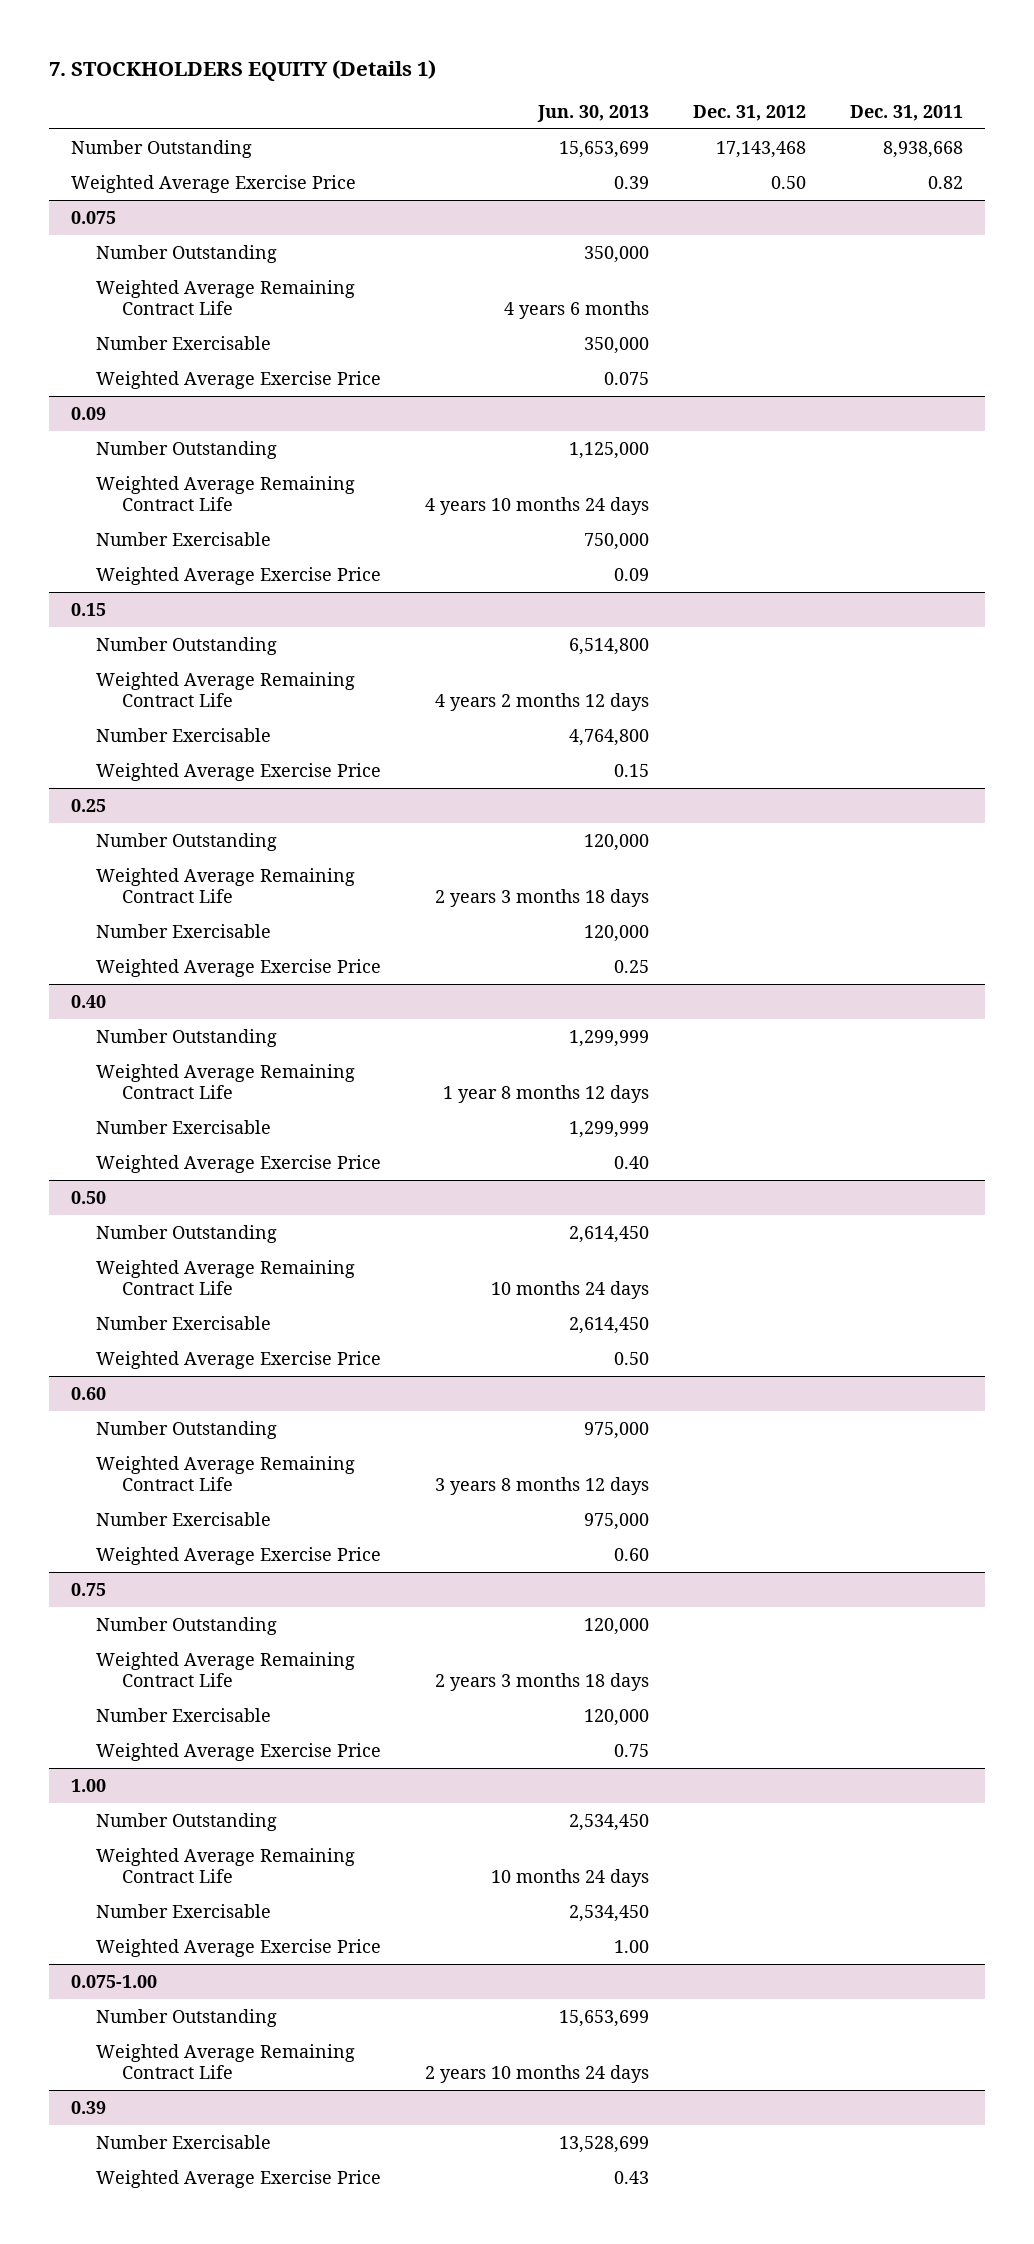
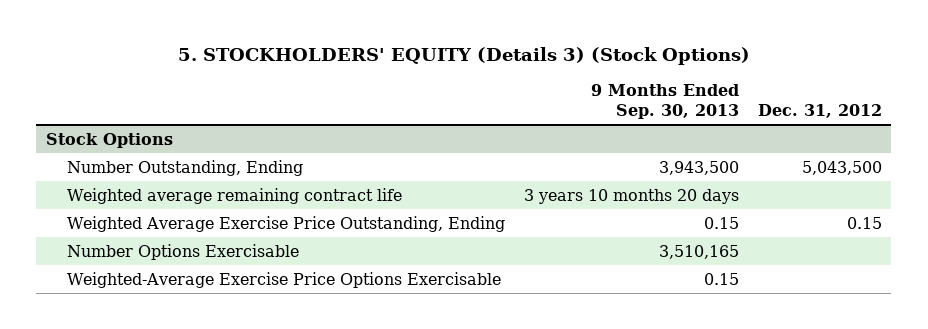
[48,60,436,82] 7. STOCKHOLDERS EQUITY (Details 1) -> [177,46,750,65] 5. STOCKHOLDERS' EQUITY (Details 3) (Stock Options)
[537,104,650,122] Jun. 30, 2013 -> none
[849,104,963,121] Dec. 31, 2011 -> none
none -> [591,83,740,120] 9 Months Ended Sep. 30, 2013
[70,139,252,158] Number Outstanding -> none
[70,174,356,193] Weighted Average Exercise Price -> none
[70,210,116,224] 0.075 -> none
[96,244,278,263] Number Outstanding -> none
[96,279,356,316] Weighted Average Remaining Contract Life -> none
[96,335,272,350] Number Exercisable -> none
[96,370,382,389] Weighted Average Exercise Price -> none
[70,406,106,420] 0.09 -> none
[96,440,278,459] Number Outstanding -> none
[96,475,356,512] Weighted Average Remaining Contract Life -> none
[96,531,272,546] Number Exercisable -> none
[96,566,382,585] Weighted Average Exercise Price -> none
[70,602,106,616] 0.15 -> none
[96,636,278,655] Number Outstanding -> none
[96,671,356,708] Weighted Average Remaining Contract Life -> none
[96,727,272,742] Number Exercisable -> none
[96,762,382,781] Weighted Average Exercise Price -> none
[70,798,106,812] 0.25 -> none
[96,832,278,851] Number Outstanding -> none
[96,867,356,904] Weighted Average Remaining Contract Life -> none
[96,923,272,938] Number Exercisable -> none
[96,958,382,977] Weighted Average Exercise Price -> none
[70,994,106,1008] 0.40 -> none
[96,1028,278,1047] Number Outstanding -> none
[96,1063,356,1100] Weighted Average Remaining Contract Life -> none
[96,1119,272,1134] Number Exercisable -> none
[96,1154,382,1173] Weighted Average Exercise Price -> none
[70,1190,106,1204] 0.50 -> none
[96,1224,278,1243] Number Outstanding -> none
[96,1259,356,1296] Weighted Average Remaining Contract Life -> none
[96,1315,272,1330] Number Exercisable -> none
[96,1350,382,1369] Weighted Average Exercise Price -> none
[70,1386,106,1400] 0.60 -> none
[96,1420,278,1439] Number Outstanding -> none
[96,1455,356,1492] Weighted Average Remaining Contract Life -> none
[96,1511,272,1526] Number Exercisable -> none
[96,1546,382,1565] Weighted Average Exercise Price -> none
[70,1582,106,1596] 0.75 -> none
[96,1616,278,1635] Number Outstanding -> none
[96,1651,356,1688] Weighted Average Remaining Contract Life -> none
[96,1707,272,1722] Number Exercisable -> none
[96,1742,382,1761] Weighted Average Exercise Price -> none
[70,1778,106,1792] 1.00 -> none
[96,1812,278,1831] Number Outstanding -> none
[96,1847,356,1884] Weighted Average Remaining Contract Life -> none
[96,1903,272,1918] Number Exercisable -> none
[96,1938,382,1957] Weighted Average Exercise Price -> none
[70,1974,157,1988] 0.075-1.00 -> none
[96,2008,278,2027] Number Outstanding -> none
[96,2043,356,2080] Weighted Average Remaining Contract Life -> none
[70,2100,106,2114] 0.39 -> none
[96,2134,272,2149] Number Exercisable -> none
[96,2169,382,2188] Weighted Average Exercise Price -> none
none -> [45,132,173,148] Stock Options
none -> [67,159,304,176] Number Outstanding, Ending
none -> [67,187,403,204] Weighted average remaining contract life
none -> [67,215,506,232] Weighted Average Exercise Price Outstanding, Ending
none -> [67,243,300,260] Number Options Exercisable
none -> [67,271,502,288] Weighted-Average Exercise Price Options Exercisable

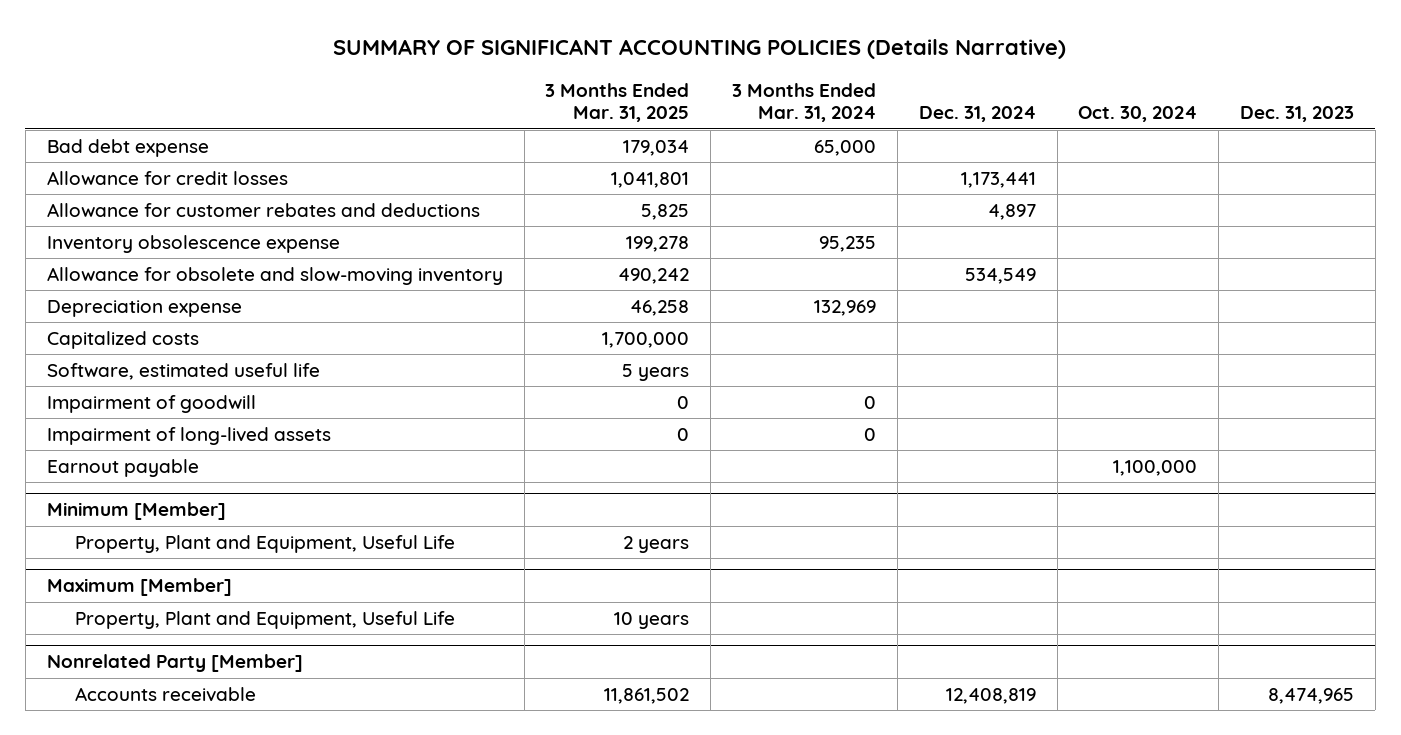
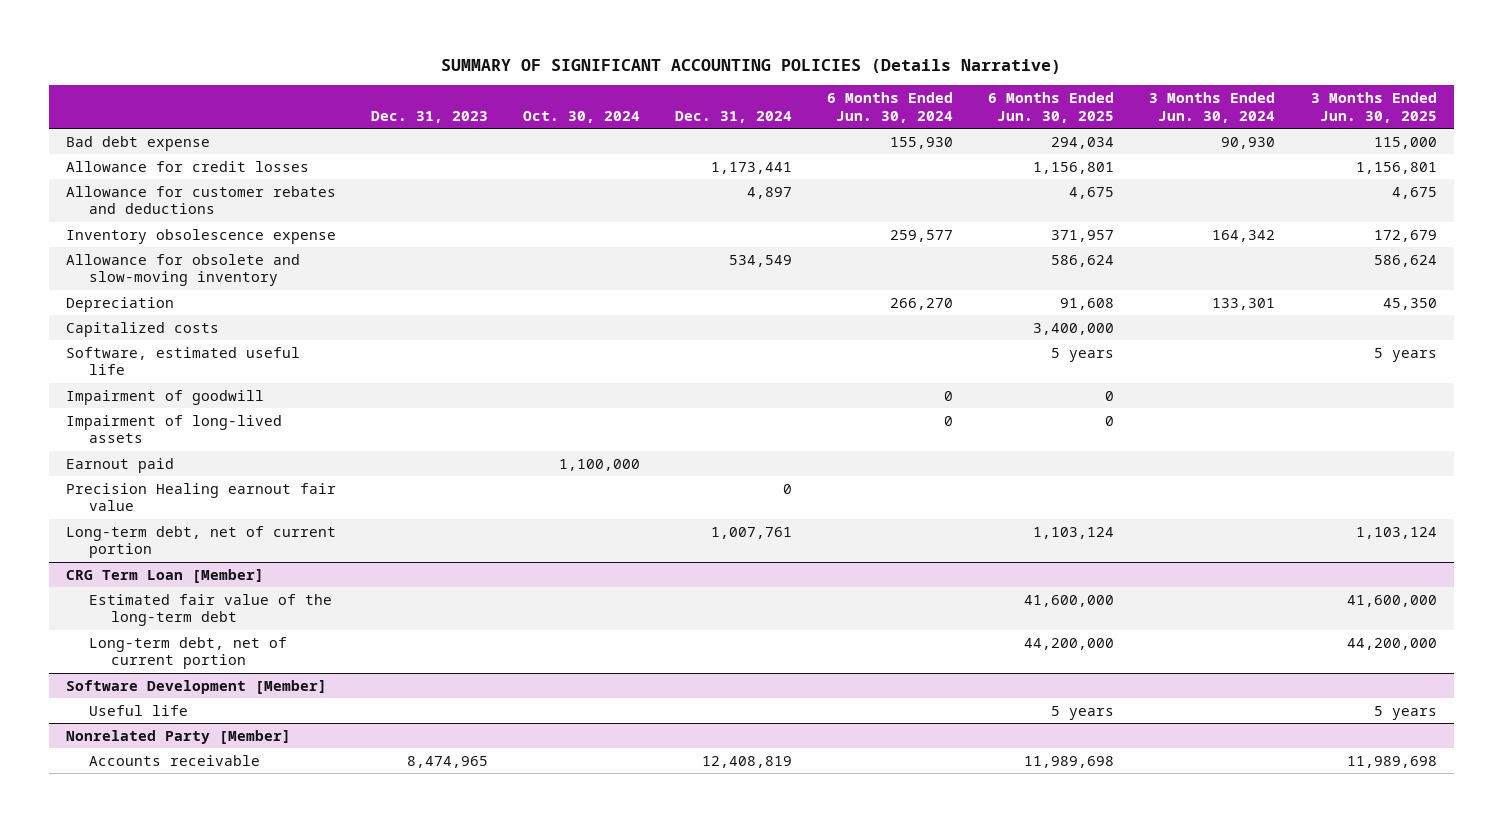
[545,82,690,123] 3 Months Ended Mar. 31, 2025 -> none
[732,82,877,123] 3 Months Ended Mar. 31, 2024 -> none
none -> [827,92,954,123] 6 Months Ended Jun. 30, 2024
none -> [988,92,1115,123] 6 Months Ended Jun. 30, 2025
none -> [1149,92,1276,123] 3 Months Ended Jun. 30, 2024
none -> [1310,92,1437,123] 3 Months Ended Jun. 30, 2025
[46,299,242,317] Depreciation expense -> [66,296,175,312] Depreciation
[46,458,199,477] Earnout payable -> none
[46,502,226,521] Minimum [Member] -> none
[74,534,455,553] Property, Plant and Equipment, Useful Life -> none
[46,578,232,597] Maximum [Member] -> none
[74,610,455,629] Property, Plant and Equipment, Useful Life -> none
none -> [66,457,175,473] Earnout paid
none -> [66,482,337,512] Precision Healing earnout fair value
none -> [66,525,337,559] Long-term debt, net of current portion
none -> [66,568,265,583] CRG Term Loan [Member]
none -> [88,593,332,627] Estimated fair value of the long-term debt
none -> [88,636,287,670] Long-term debt, net of current portion
none -> [66,679,328,694] Software Development [Member]
none -> [88,704,188,716] Useful life

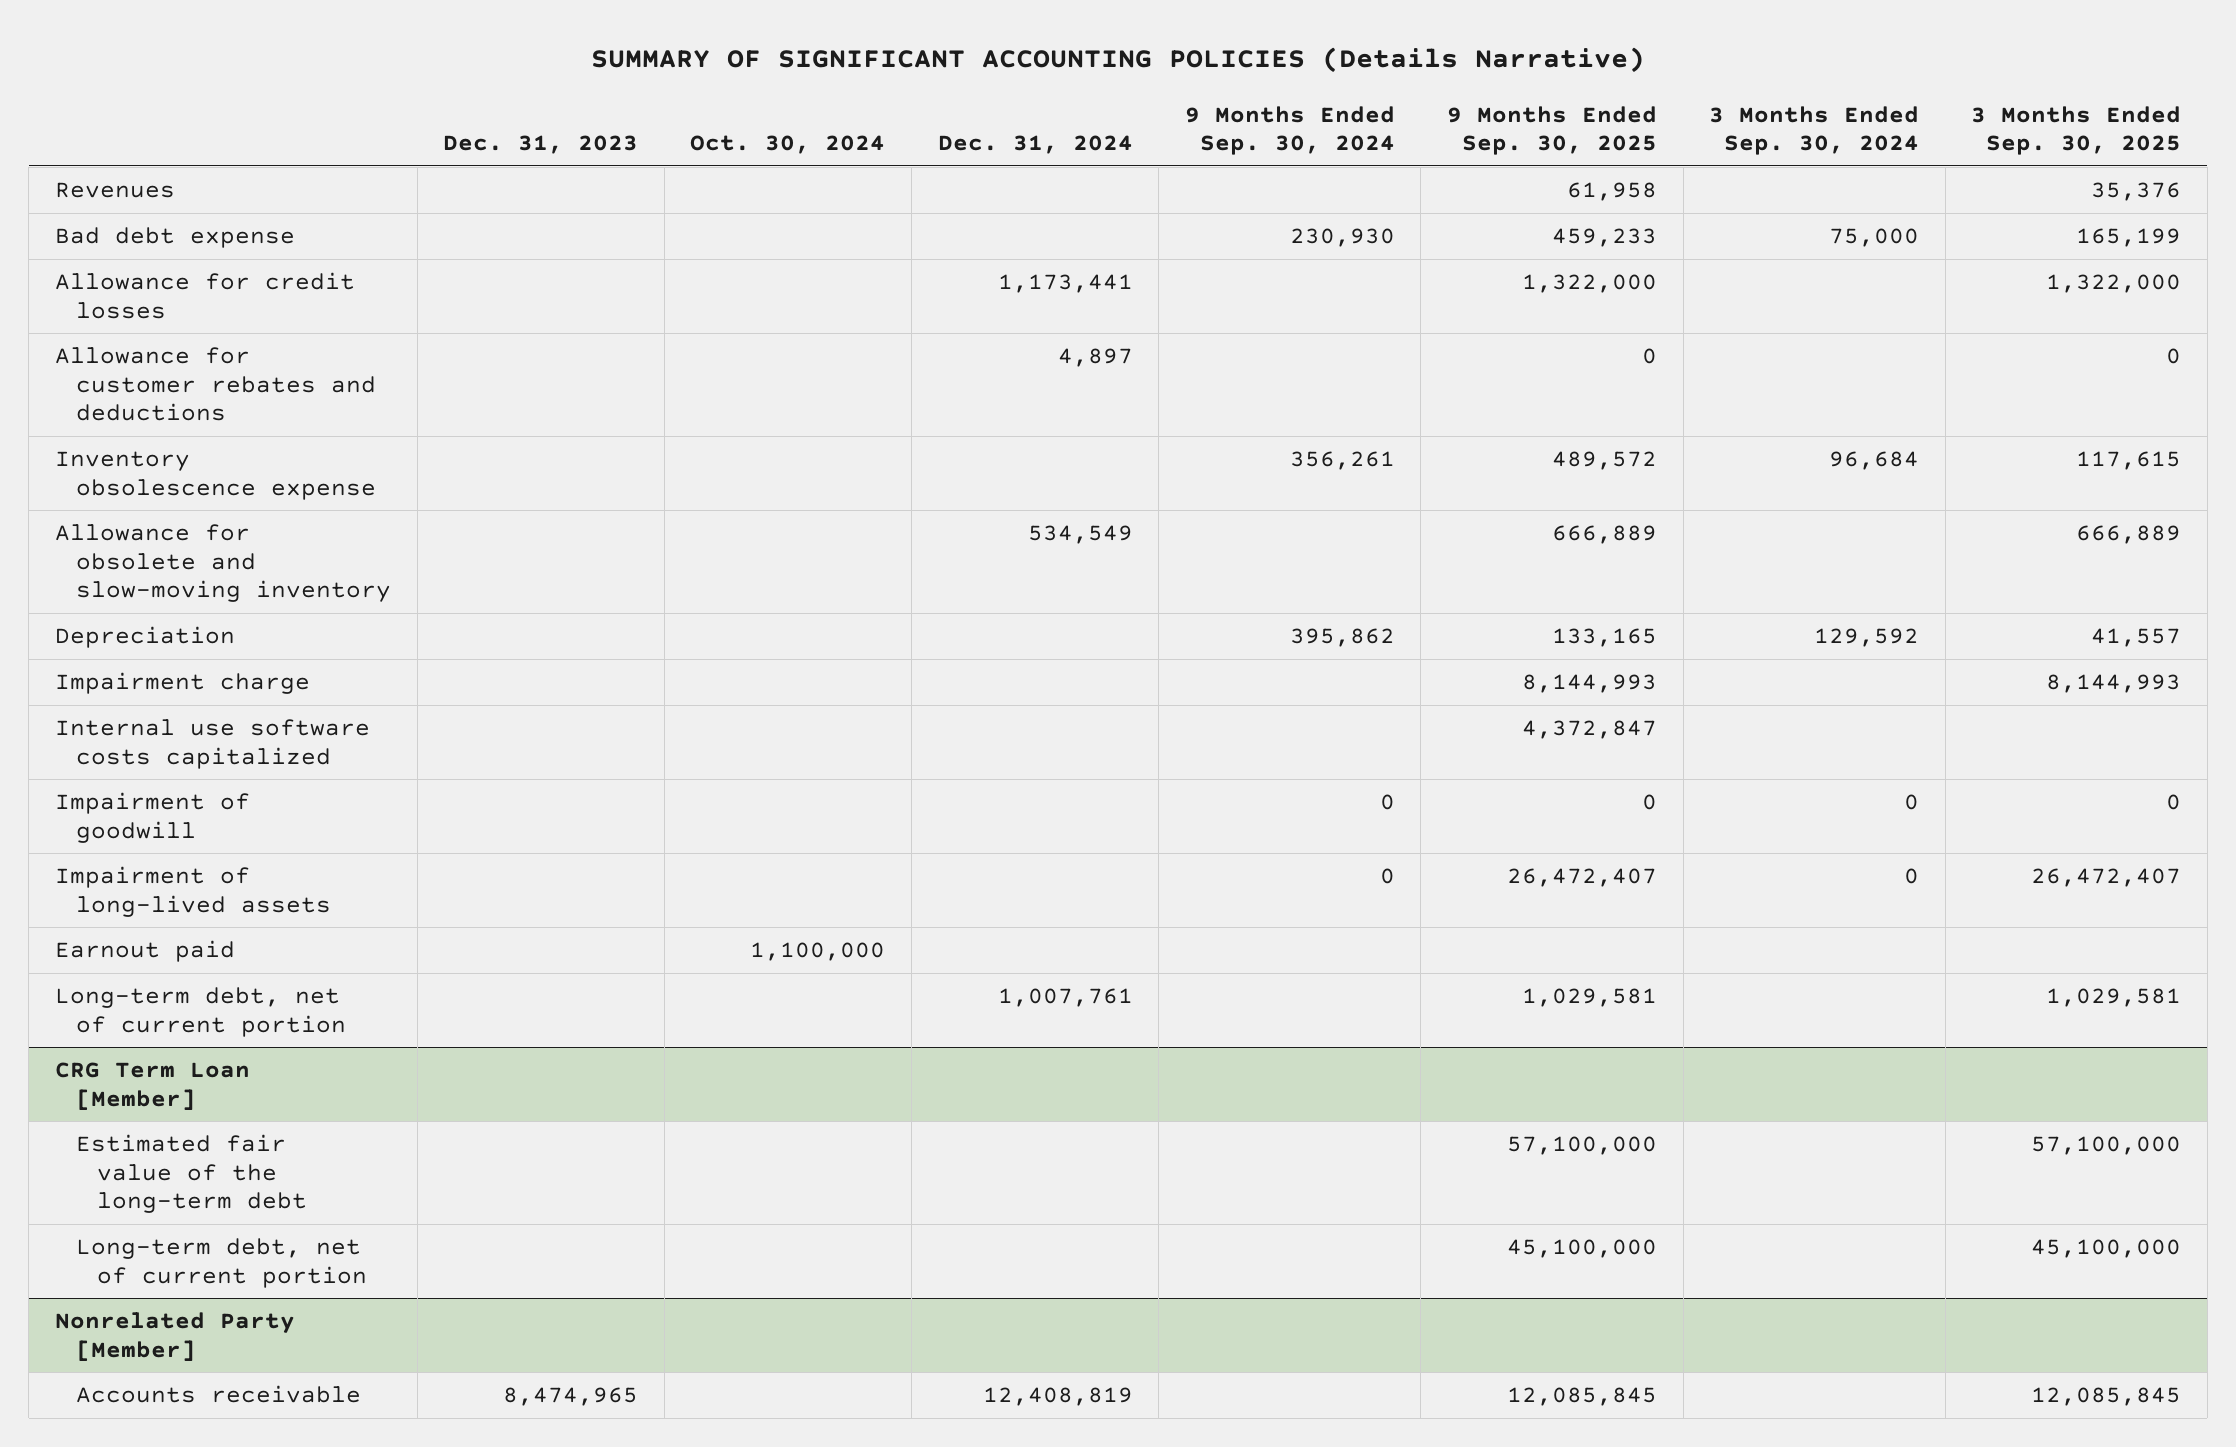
[827,92,954,123] 6 Months Ended Jun. 30, 2024 -> none
[988,92,1115,123] 6 Months Ended Jun. 30, 2025 -> none
[1149,92,1276,123] 3 Months Ended Jun. 30, 2024 -> none
[1310,92,1437,123] 3 Months Ended Jun. 30, 2025 -> none
none -> [1184,105,1395,156] 9 Months Ended Sep. 30, 2024
none -> [1446,105,1657,156] 9 Months Ended Sep. 30, 2025
none -> [1709,105,1920,156] 3 Months Ended Sep. 30, 2024
none -> [1971,105,2182,156] 3 Months Ended Sep. 30, 2025
none -> [54,182,175,199] Revenues
[66,321,220,337] Capitalized costs -> none
[66,346,301,376] Software, estimated useful life -> none
none -> [54,672,310,695] Impairment charge
none -> [54,719,370,769] Internal use software costs capitalized
[66,482,337,512] Precision Healing earnout fair value -> none
[66,679,328,694] Software Development [Member] -> none
[88,704,188,716] Useful life -> none

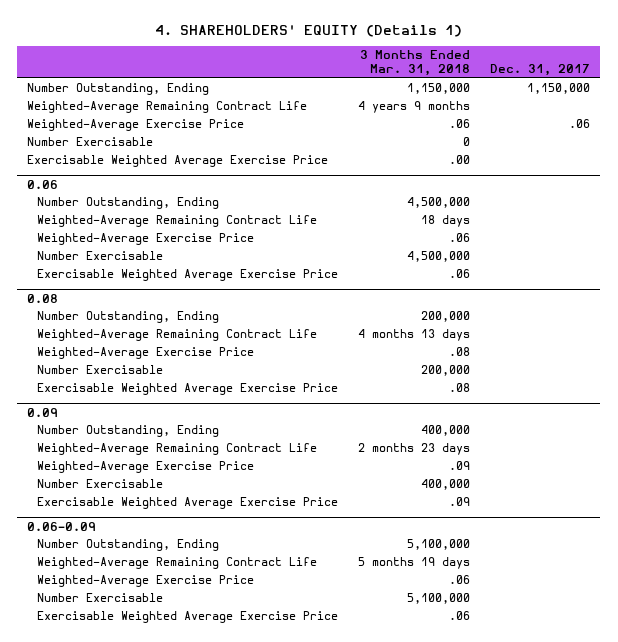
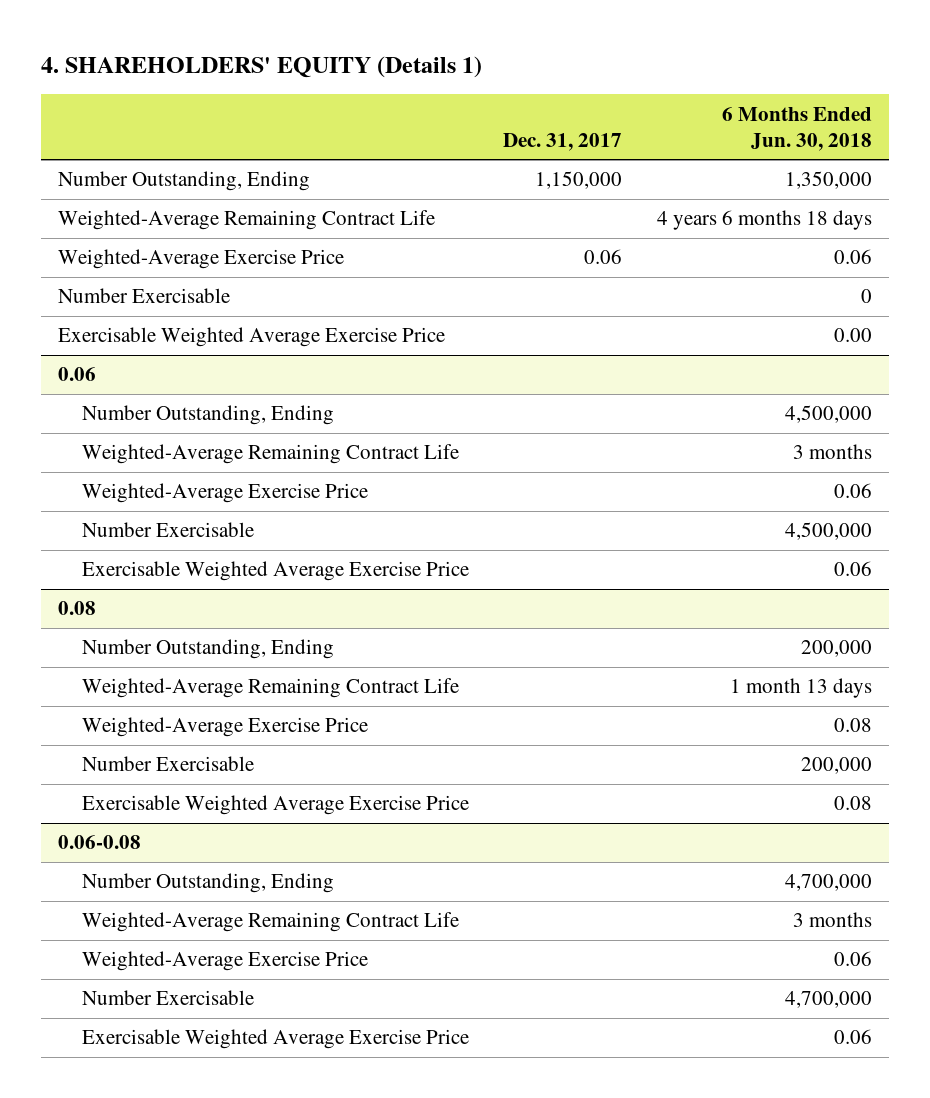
[360,50,471,77] 3 Months Ended Mar. 31, 2018 -> none
none -> [721,106,872,151] 6 Months Ended Jun. 30, 2018
[569,119,591,129] .06 -> [584,249,623,265] 0.06
[27,407,59,417] 0.09 -> none
[37,425,220,438] Number Outstanding, Ending -> none
[37,443,318,456] Weighted-Average Remaining Contract Life -> none
[37,461,255,474] Weighted-Average Exercise Price -> none
[37,479,164,489] Number Exercisable -> none
[37,497,339,510] Exercisable Weighted Average Exercise Price -> none
[27,521,97,531] 0.06-0.09 -> [57,835,141,850] 0.06-0.08

